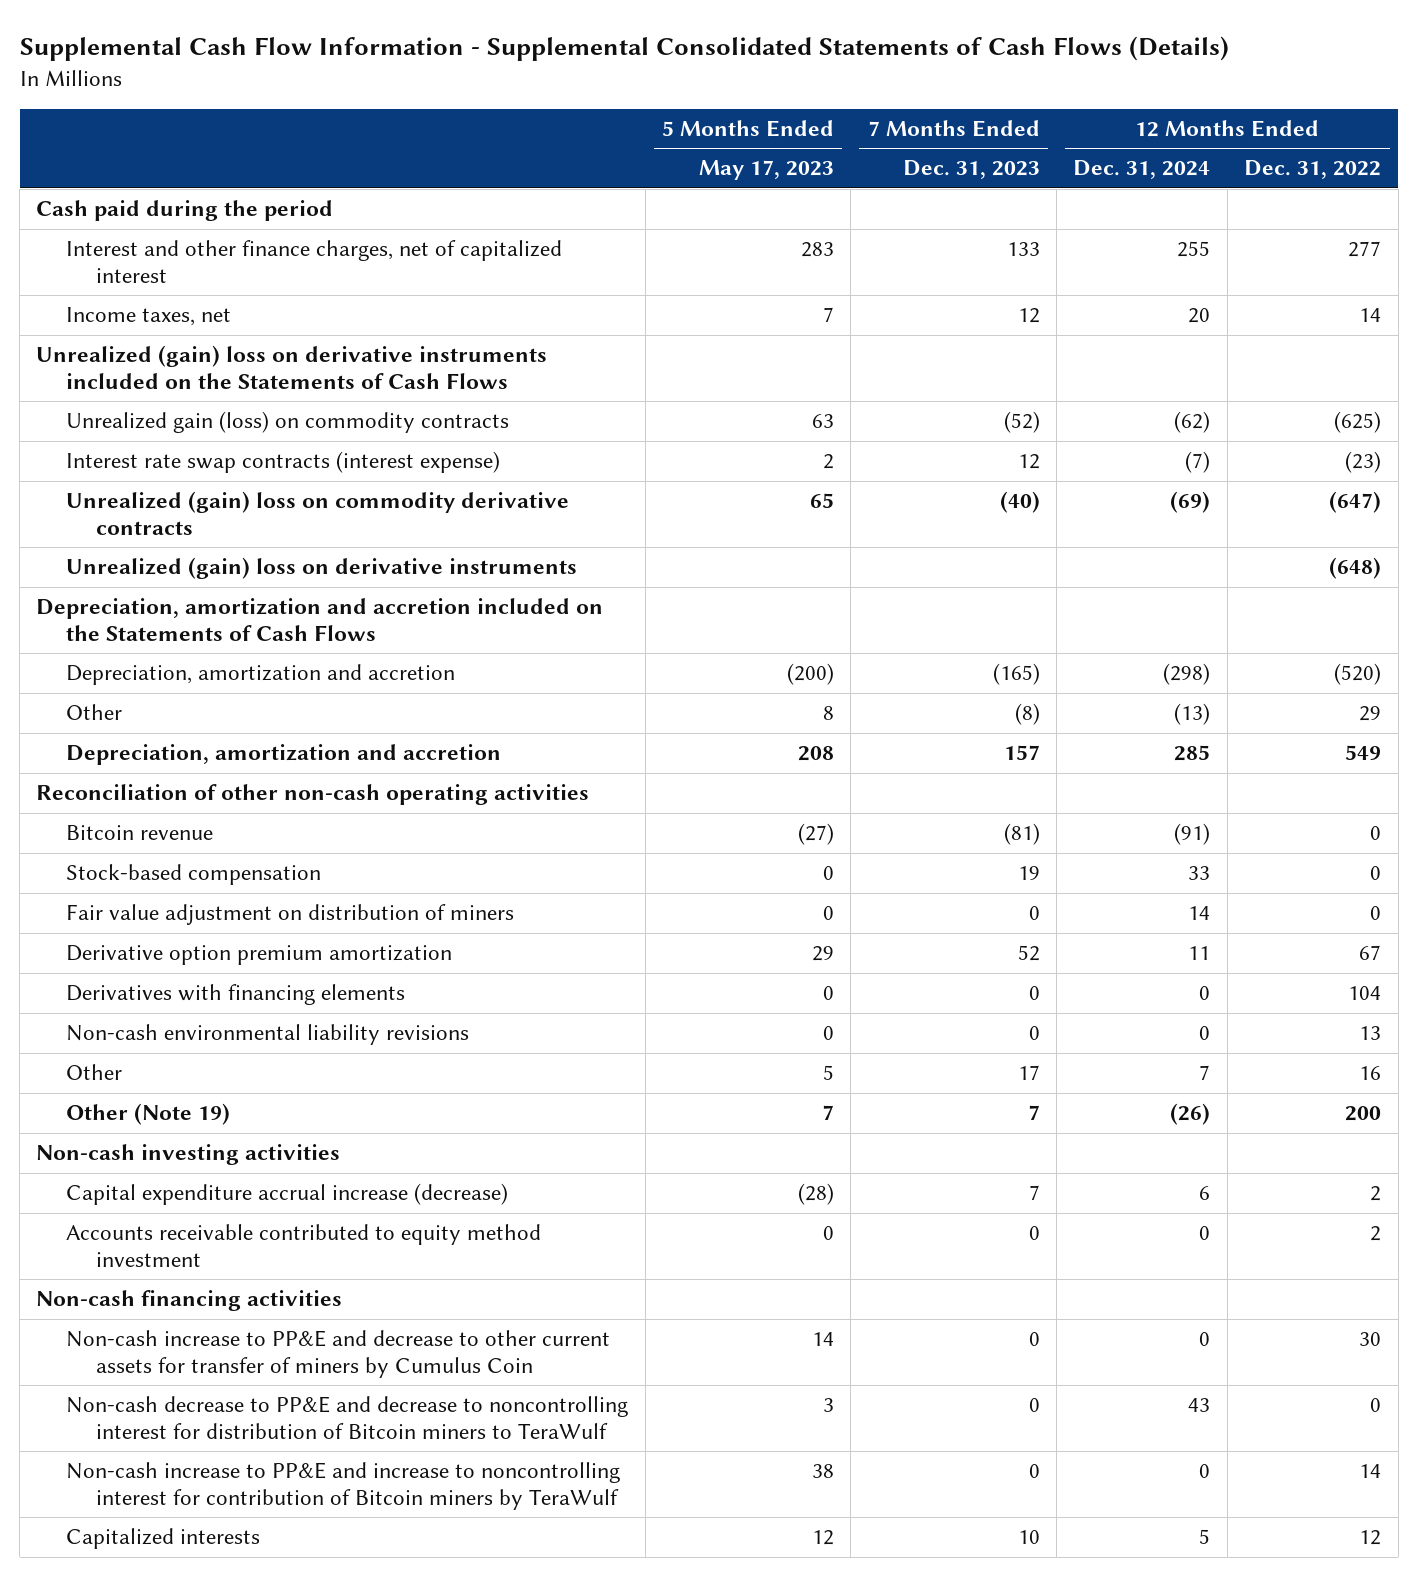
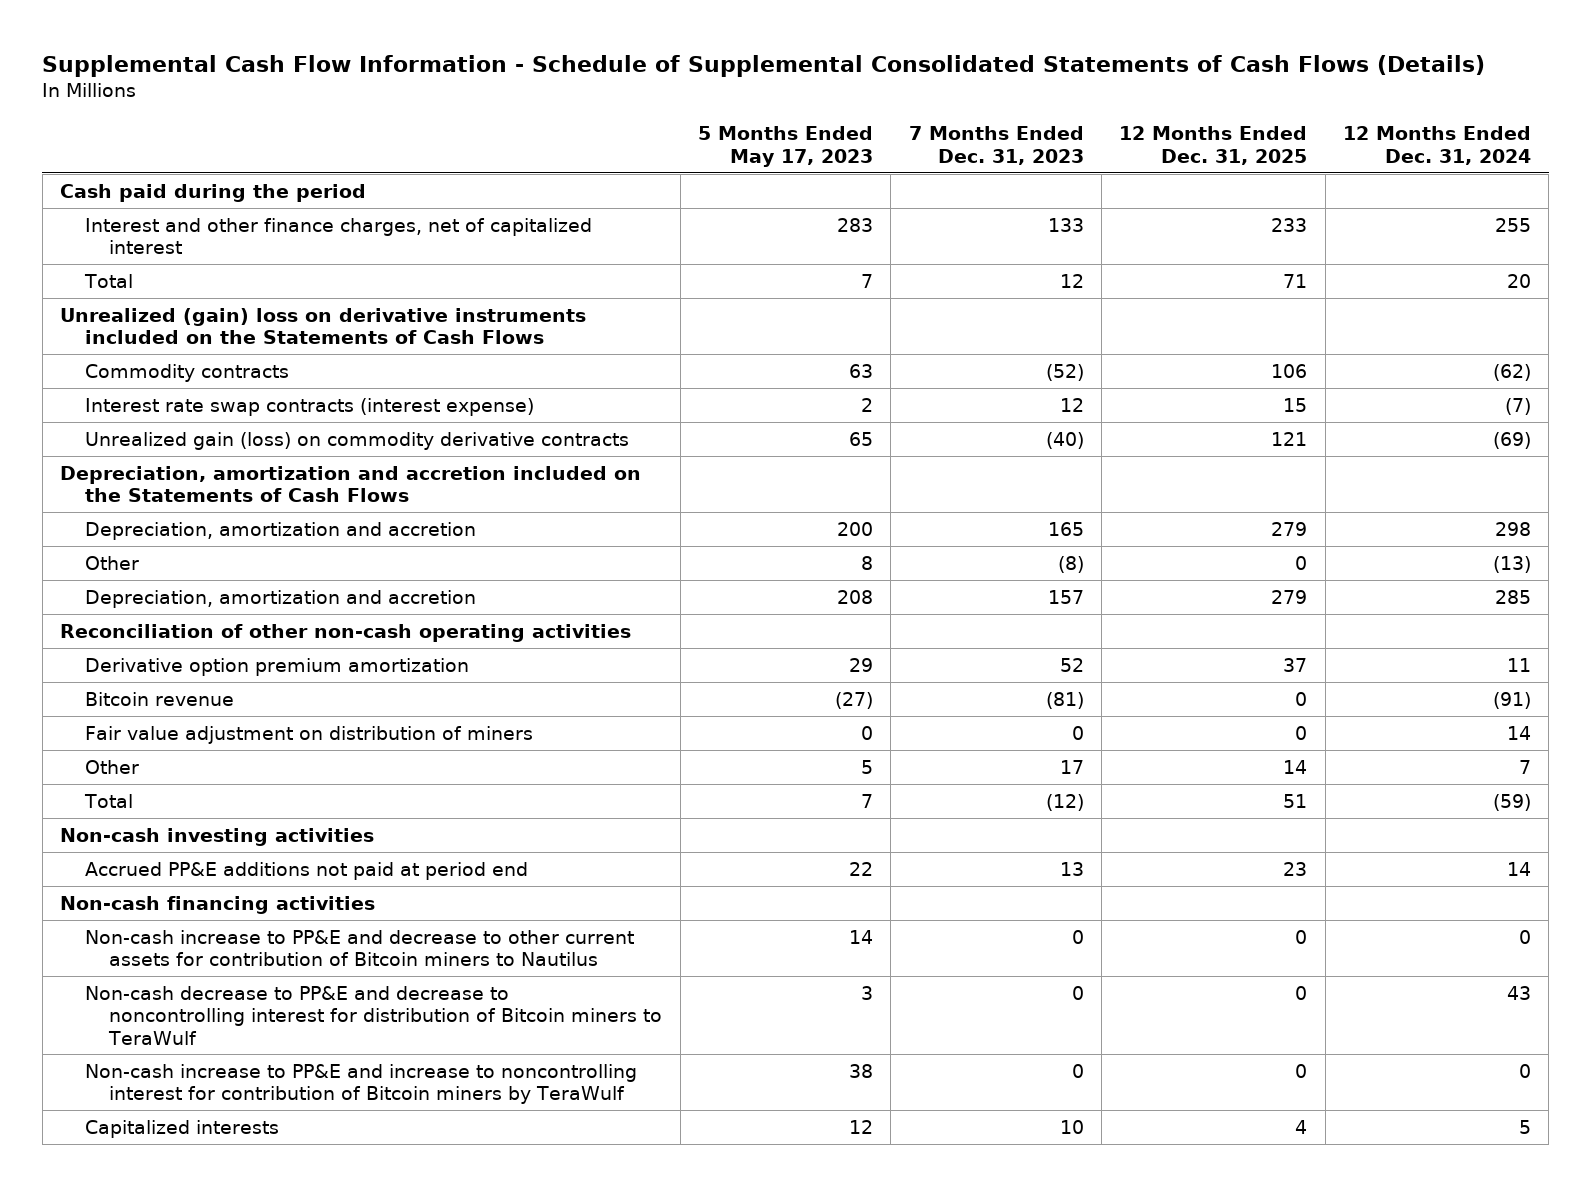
[19,35,1229,61] Supplemental Cash Flow Information - Supplemental Consolidated Statements of Cash Flows (Details) -> [42,54,1486,77] Supplemental Cash Flow Information - Schedule of Supplemental Consolidated Statements of Cash Flows (Details)
[1244,160,1382,180] Dec. 31, 2022 -> none
none -> [1119,126,1308,165] 12 Months Ended Dec. 31, 2025
[66,307,232,327] Income taxes, net -> [83,273,133,288] Total
[66,411,510,434] Unrealized gain (loss) on commodity contracts -> [84,363,289,382] Commodity contracts
[66,557,578,580] Unrealized (gain) loss on derivative instruments -> none
[66,491,570,535] Unrealized (gain) loss on commodity derivative contracts -> [84,431,629,450] Unrealized gain (loss) on commodity derivative contracts
[786,663,834,686] (200) -> [837,521,874,536] 200
[992,663,1040,686] (165) -> [1047,521,1084,536] 165
[1163,663,1211,686] (298) -> [1495,521,1532,536] 298
[66,945,453,966] Derivative option premium amortization -> [84,657,469,676] Derivative option premium amortization
[66,864,322,886] Stock-based compensation -> none
[66,984,406,1006] Derivatives with financing elements -> none
[66,1024,470,1046] Non-cash environmental liability revisions -> none
[66,1103,231,1126] Other (Note 19) -> none
none -> [83,793,133,808] Total
[66,1183,509,1206] Capital expenditure accrual increase (decrease) -> none
[66,1224,542,1267] Accounts receivable contributed to equity method investment -> none
none -> [84,861,528,880] Accrued PP&E additions not paid at period end
[66,1330,611,1378] Non-cash increase to PP&E and decrease to other current assets for transfer of miners by Cumulus Coin -> [84,929,634,967] Non-cash increase to PP&E and decrease to other current assets for contribution of Bitcoin miners to Nautilus

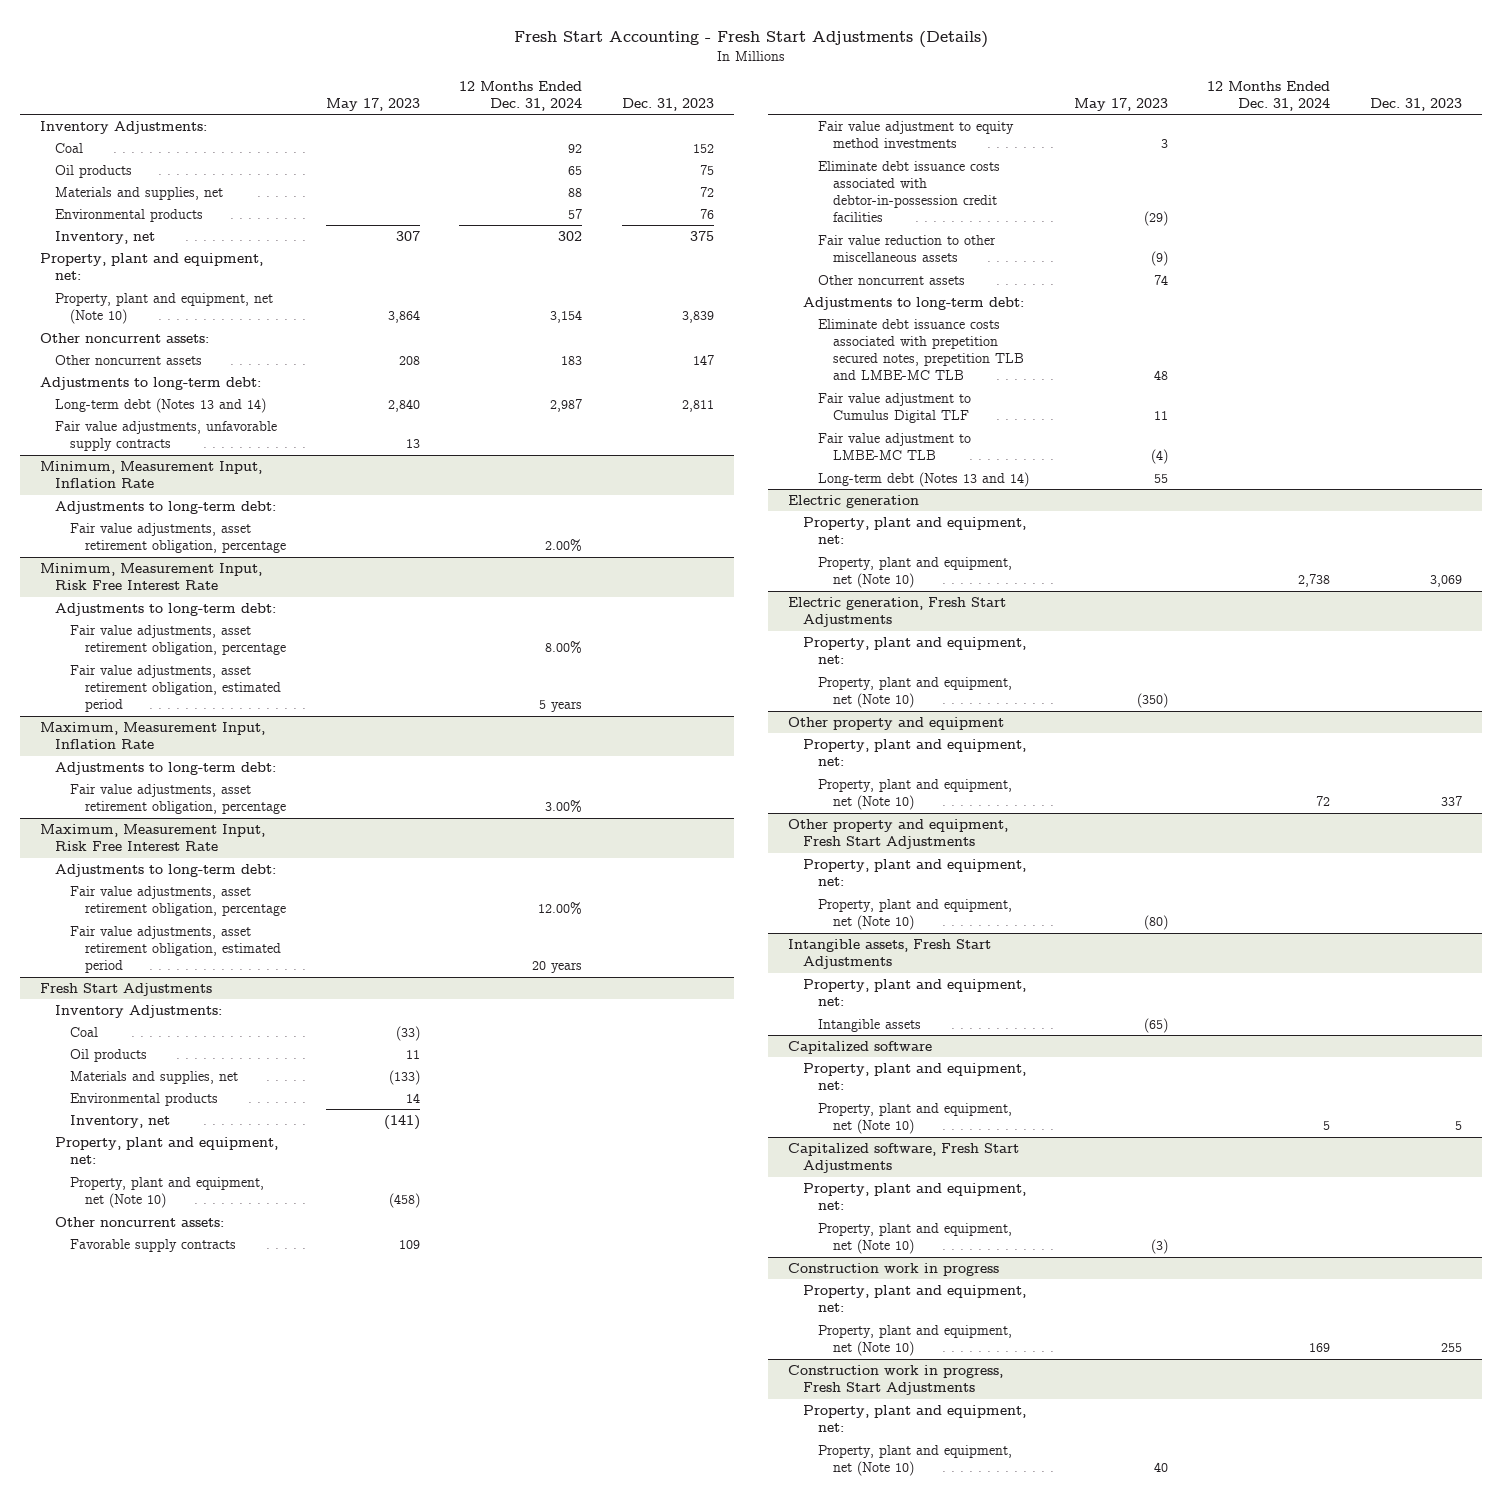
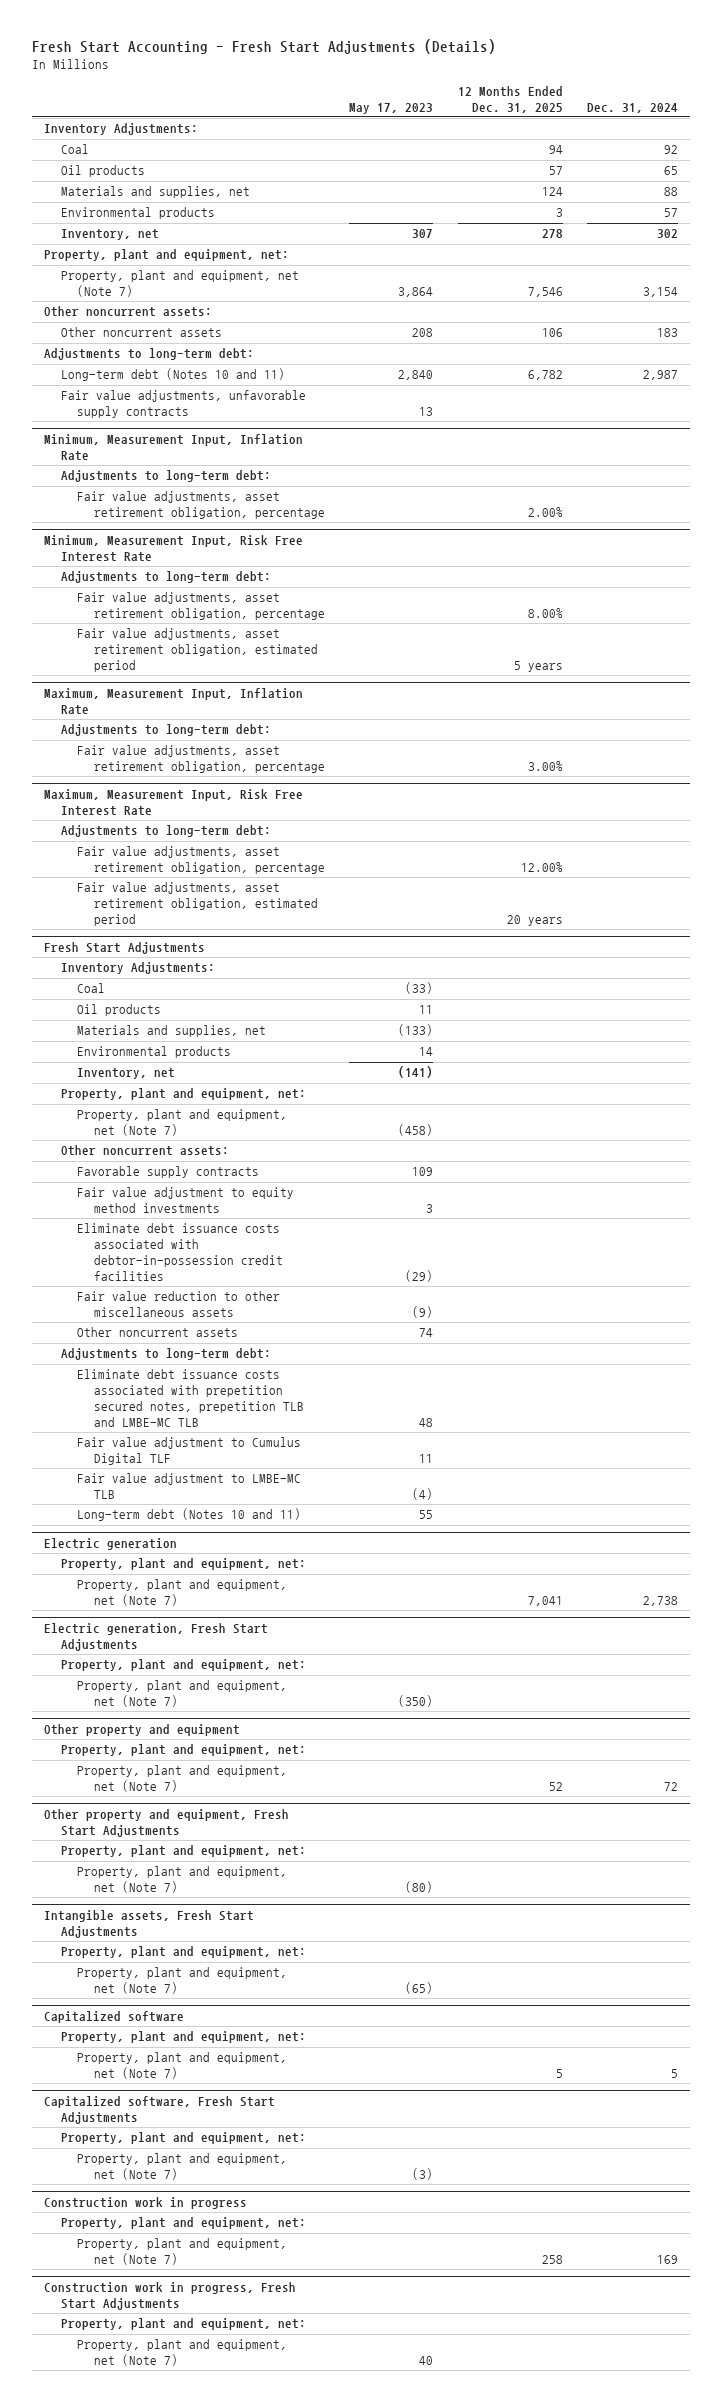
[459,80,583,111] 12 Months Ended Dec. 31, 2024 -> none
[621,97,714,111] Dec. 31, 2023 -> none
none -> [457,85,563,113] 12 Months Ended Dec. 31, 2025
none -> [587,102,679,113] Dec. 31, 2024
[55,293,274,325] Property, plant and equipment, net (Note 10) -> [60,270,299,298] Property, plant and equipment, net (Note 7)
[55,398,267,414] Long-term debt (Notes 13 and 14) -> [60,368,285,382] Long-term debt (Notes 10 and 11)
[69,1177,264,1209] Property, plant and equipment, net (Note 10) -> [77,1109,288,1137] Property, plant and equipment, net (Note 7)
[817,472,1029,488] Long-term debt (Notes 13 and 14) -> [77,1508,302,1522] Long-term debt (Notes 10 and 11)
[817,557,1012,589] Property, plant and equipment, net (Note 10) -> [77,1579,288,1607] Property, plant and equipment, net (Note 7)
[817,677,1012,709] Property, plant and equipment, net (Note 10) -> [77,1680,288,1708] Property, plant and equipment, net (Note 7)
[817,779,1012,811] Property, plant and equipment, net (Note 10) -> [77,1765,288,1793] Property, plant and equipment, net (Note 7)
[817,899,1012,931] Property, plant and equipment, net (Note 10) -> [77,1866,288,1894] Property, plant and equipment, net (Note 7)
[817,1019,921,1033] Intangible assets -> none
none -> [77,1967,288,1995] Property, plant and equipment, net (Note 7)
[817,1103,1012,1135] Property, plant and equipment, net (Note 10) -> [77,2052,288,2080] Property, plant and equipment, net (Note 7)
[817,1223,1012,1255] Property, plant and equipment, net (Note 10) -> [77,2153,288,2181] Property, plant and equipment, net (Note 7)
[817,1325,1012,1357] Property, plant and equipment, net (Note 10) -> [77,2238,288,2266] Property, plant and equipment, net (Note 7)
[817,1445,1012,1477] Property, plant and equipment, net (Note 10) -> [77,2339,288,2367] Property, plant and equipment, net (Note 7)

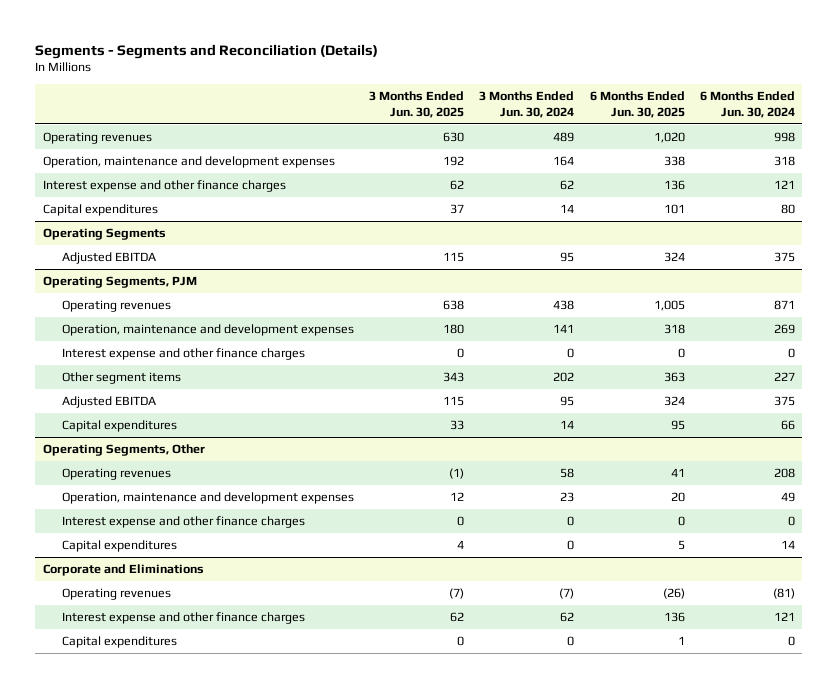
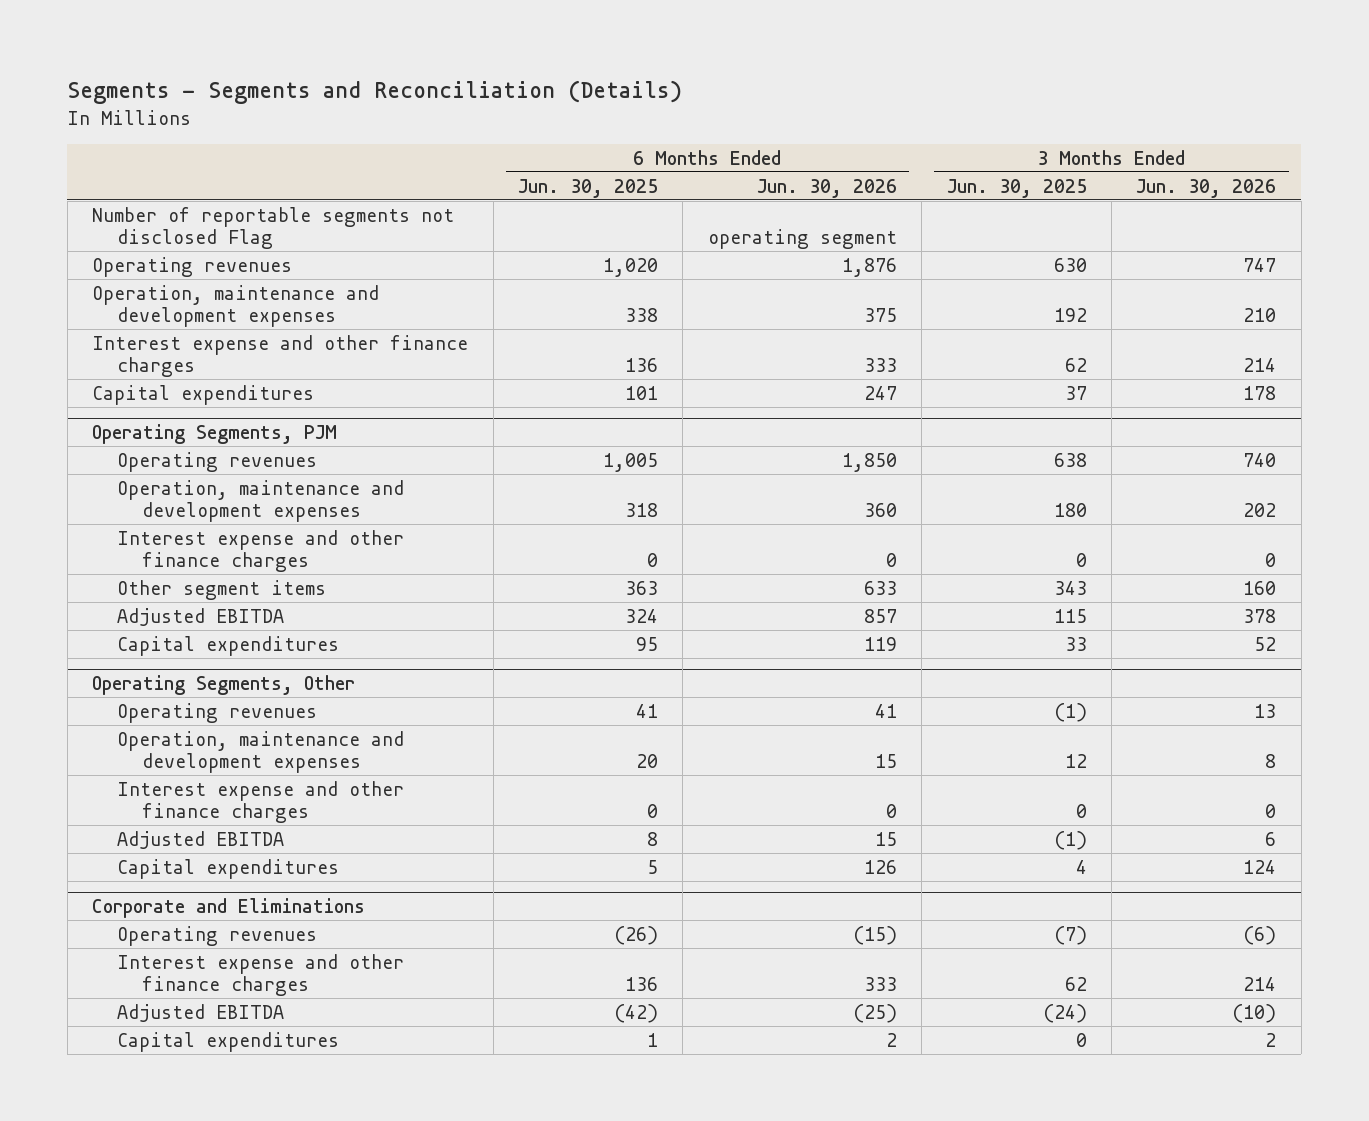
[479,90,575,118] 3 Months Ended Jun. 30, 2024 -> none
[699,90,795,118] 6 Months Ended Jun. 30, 2024 -> none
none -> [756,178,897,198] Jun. 30, 2026
none -> [1136,178,1277,198] Jun. 30, 2026
none -> [92,206,455,250] Number of reportable segments not disclosed Flag
[42,228,166,241] Operating Segments -> none
[62,252,157,265] Adjusted EBITDA -> none
none -> [116,830,284,849] Adjusted EBITDA
none -> [116,1003,284,1022] Adjusted EBITDA

